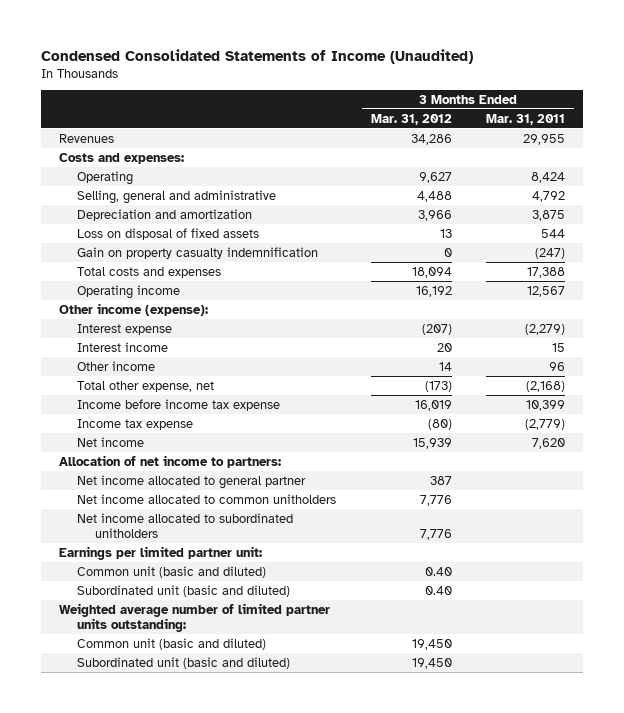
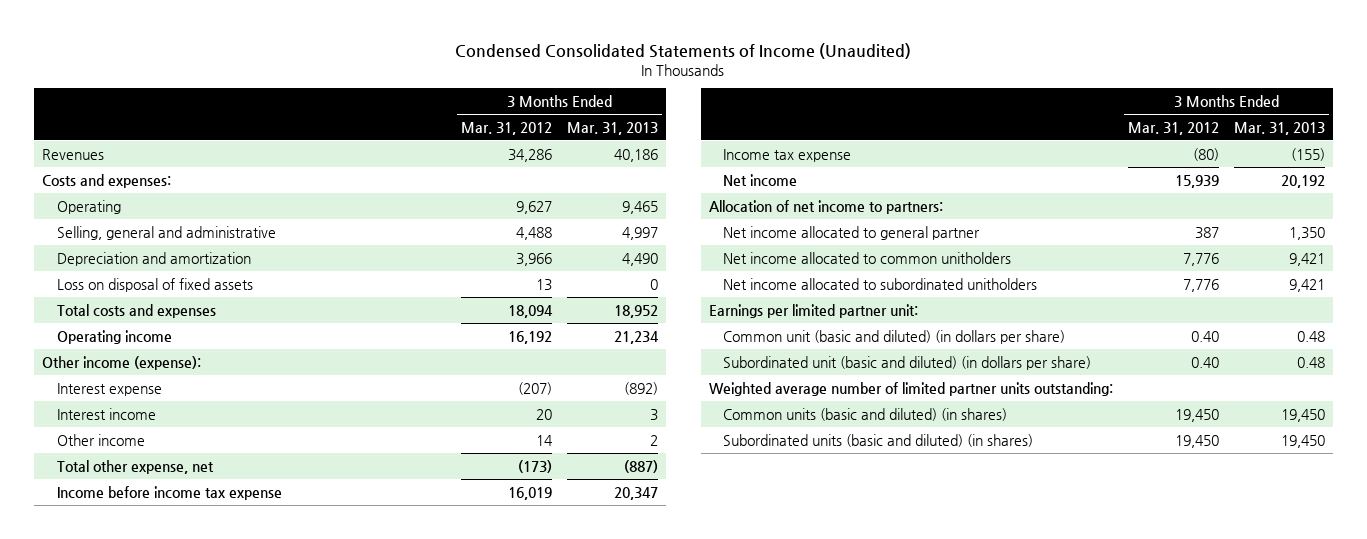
[486,113,566,125] Mar. 31, 2011 -> none
none -> [567,121,659,135] Mar. 31, 2013
[77,246,319,259] Gain on property casualty indemnification -> none
[77,565,267,578] Common unit (basic and diluted) -> [723,329,1066,344] Common unit (basic and diluted) (in dollars per share)
[77,584,291,597] Subordinated unit (basic and diluted) -> [723,355,1092,370] Subordinated unit (basic and diluted) (in dollars per share)
[77,637,267,650] Common unit (basic and diluted) -> [723,407,1008,421] Common units (basic and diluted) (in shares)
[77,656,291,669] Subordinated unit (basic and diluted) -> [723,433,1034,447] Subordinated units (basic and diluted) (in shares)

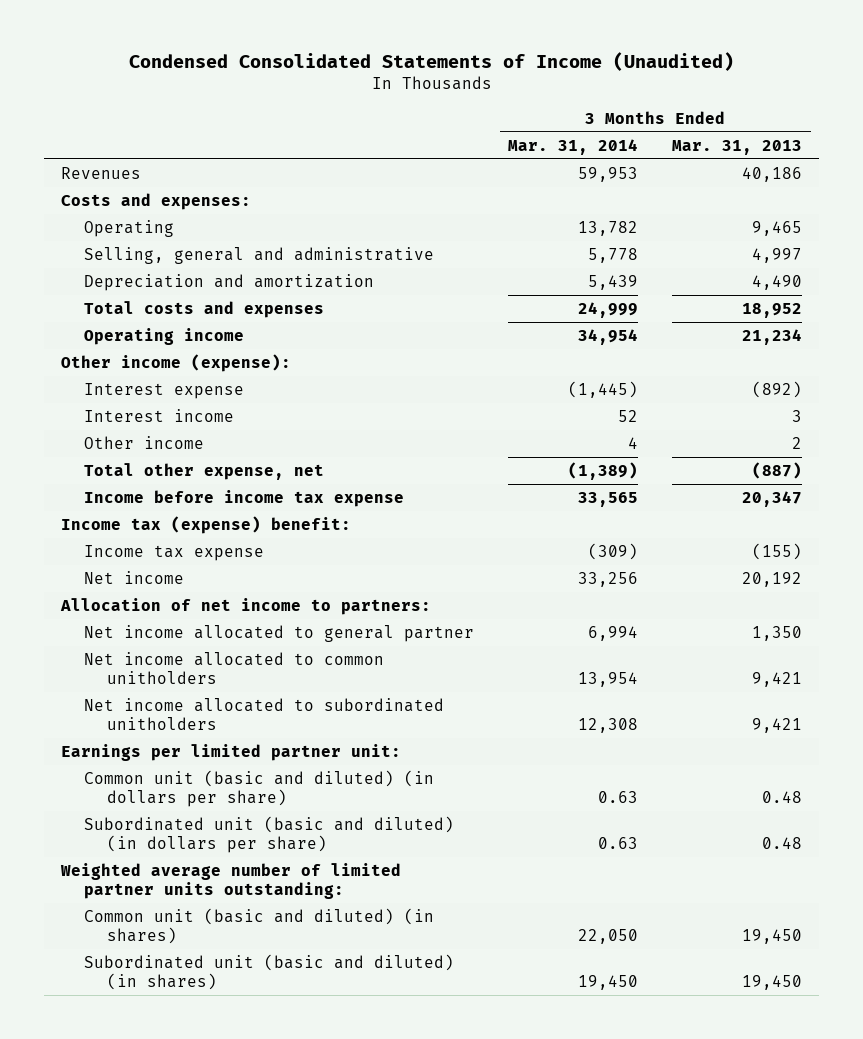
[461,121,553,135] Mar. 31, 2012 -> none
none -> [508,138,639,155] Mar. 31, 2014
[56,277,253,292] Loss on disposal of fixed assets -> none
none -> [61,515,352,534] Income tax (expense) benefit:
[723,407,1008,421] Common units (basic and diluted) (in shares) -> [84,907,435,945] Common unit (basic and diluted) (in shares)
[723,433,1034,447] Subordinated units (basic and diluted) (in shares) -> [84,953,455,991] Subordinated unit (basic and diluted) (in shares)

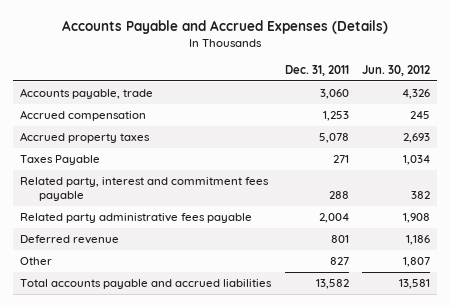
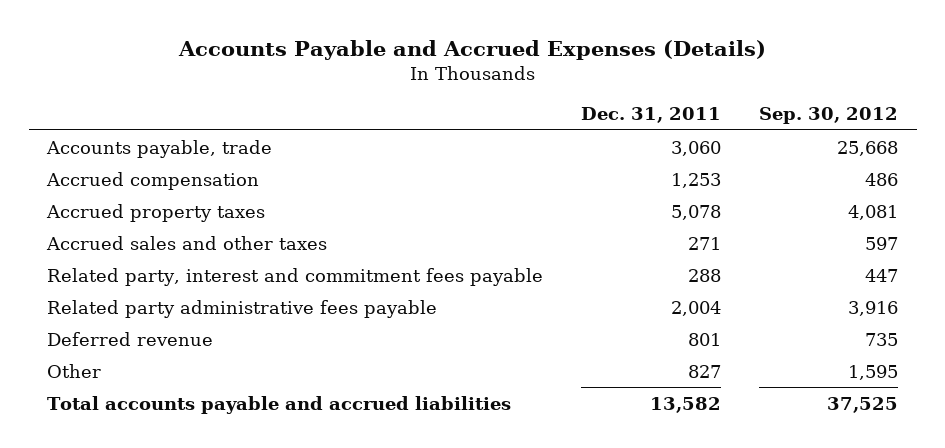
[362,64,431,76] Jun. 30, 2012 -> none
none -> [758,107,898,125] Sep. 30, 2012
[20,155,101,166] Taxes Payable -> [46,235,328,250] Accrued sales and other taxes

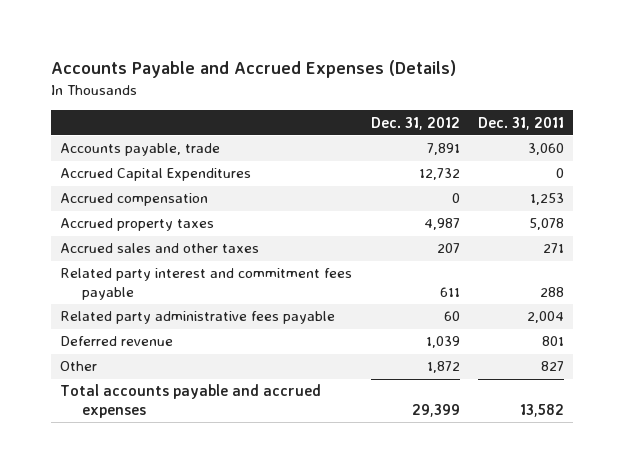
[758,107,898,125] Sep. 30, 2012 -> none
none -> [370,116,460,130] Dec. 31, 2012
none -> [60,168,252,182] Accrued Capital Expenditures
[47,267,544,286] Related party, interest and commitment fees payable -> [60,268,353,300] Related party interest and commitment fees payable
[47,395,512,414] Total accounts payable and accrued liabilities -> [60,384,322,418] Total accounts payable and accrued expenses

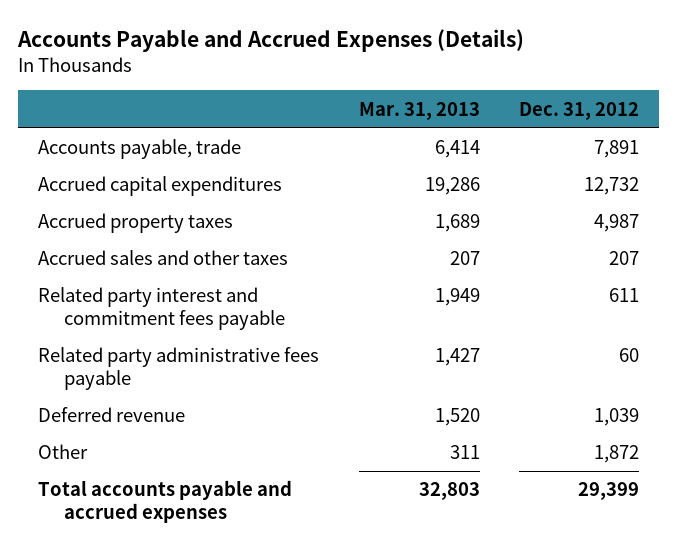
[478,116,565,130] Dec. 31, 2011 -> none
none -> [358,101,480,120] Mar. 31, 2013
[60,193,209,207] Accrued compensation -> none
[60,168,252,182] Accrued Capital Expenditures -> [38,176,283,197] Accrued capital expenditures

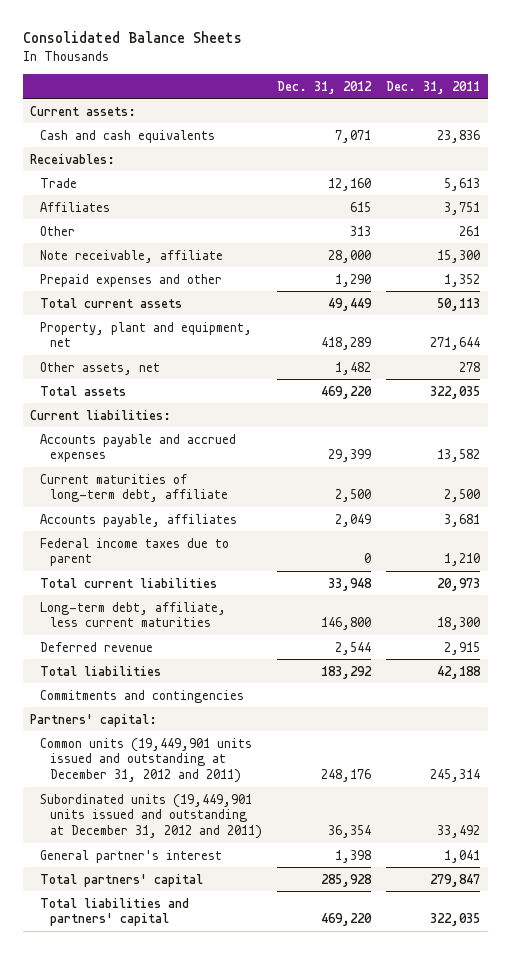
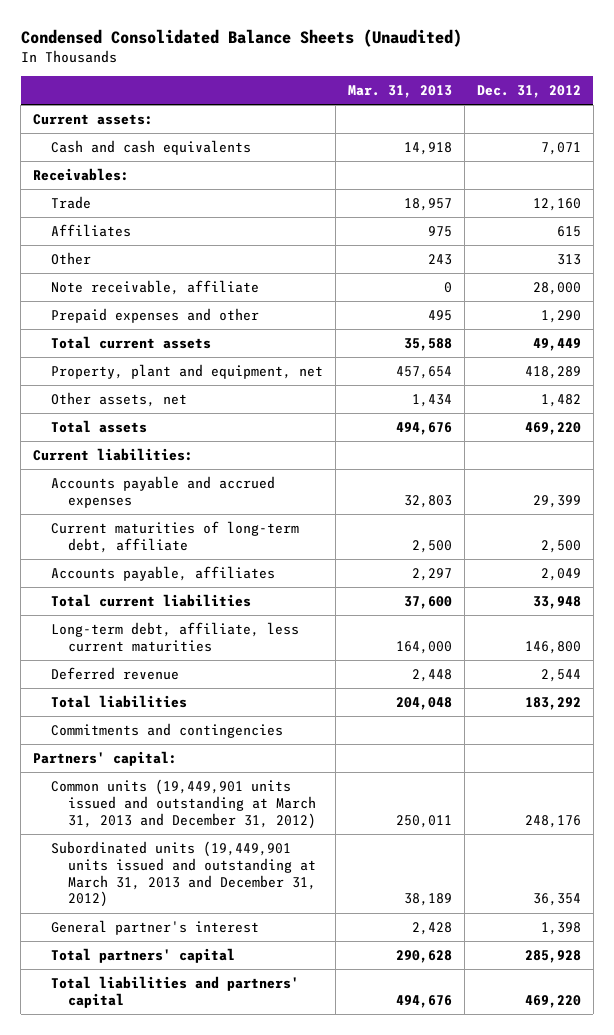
[22,31,242,44] Consolidated Balance Sheets -> [20,28,462,47] Condensed Consolidated Balance Sheets (Unaudited)
[386,80,481,94] Dec. 31, 2011 -> none
none -> [347,85,452,99] Mar. 31, 2013
[40,537,230,567] Federal income taxes due to parent -> none
[40,737,253,784] Common units (19,449,901 units issued and outstanding at December 31, 2012 and 2011) -> [50,778,317,829] Common units (19,449,901 units issued and outstanding at March 31, 2013 and December 31, 2012)
[40,793,262,840] Subordinated units (19,449,901 units issued and outstanding at December 31, 2012 and 2011) -> [50,840,317,908] Subordinated units (19,449,901 units issued and outstanding at March 31, 2013 and December 31, 2012)

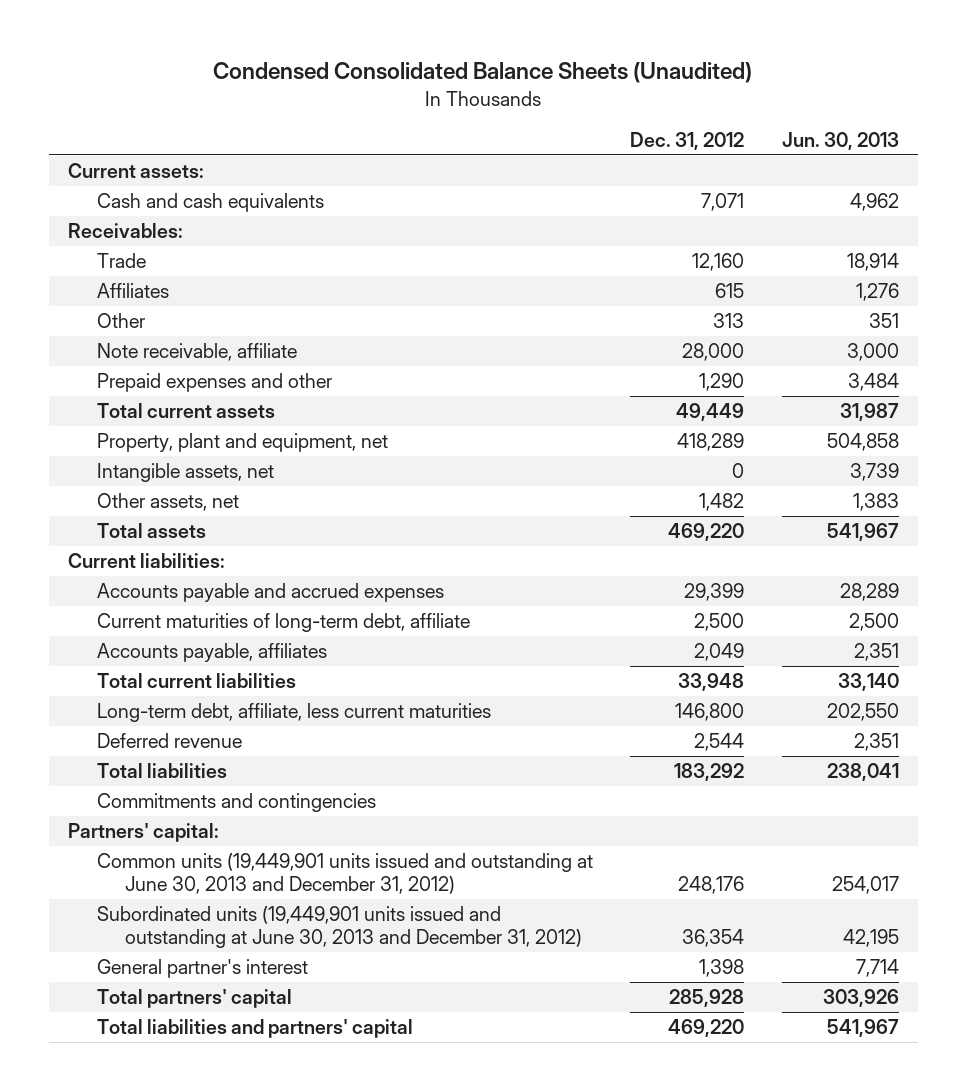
[347,85,452,99] Mar. 31, 2013 -> none
none -> [781,132,899,151] Jun. 30, 2013
none -> [96,462,274,482] Intangible assets, net
[50,778,317,829] Common units (19,449,901 units issued and outstanding at March 31, 2013 and December 31, 2012) -> [96,852,593,895] Common units (19,449,901 units issued and outstanding at June 30, 2013 and December 31, 2012)
[50,840,317,908] Subordinated units (19,449,901 units issued and outstanding at March 31, 2013 and December 31, 2012) -> [96,905,583,949] Subordinated units (19,449,901 units issued and outstanding at June 30, 2013 and December 31, 2012)

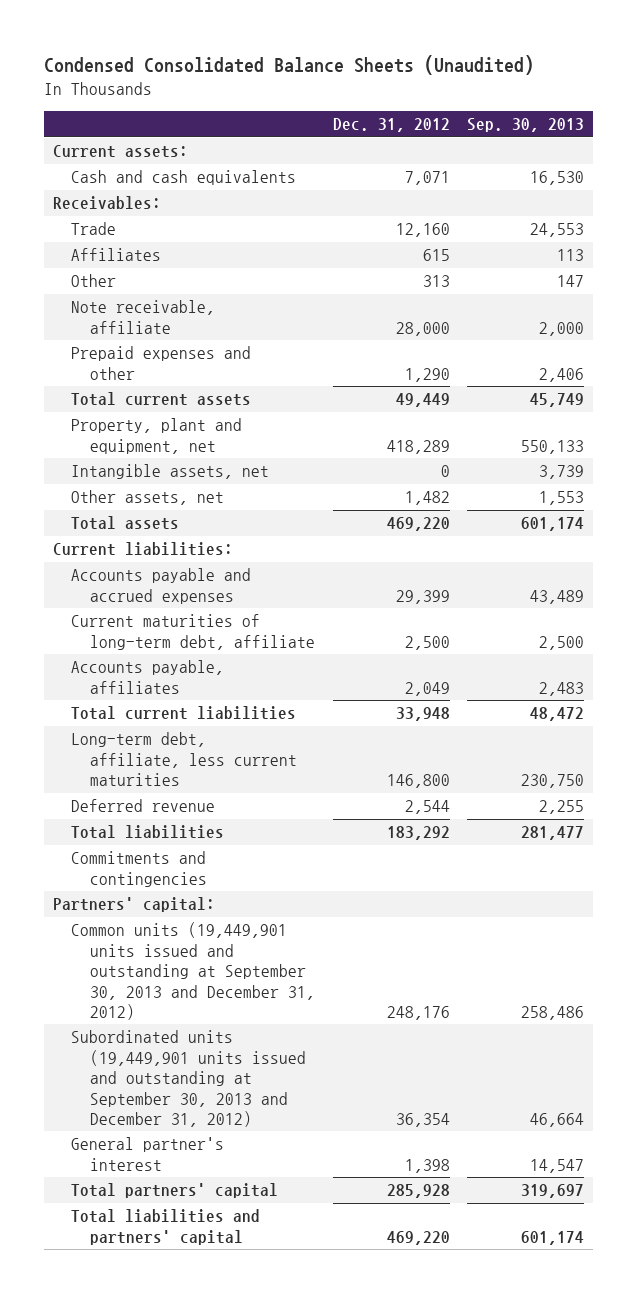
[781,132,899,151] Jun. 30, 2013 -> none
none -> [467,118,585,133] Sep. 30, 2013
[96,852,593,895] Common units (19,449,901 units issued and outstanding at June 30, 2013 and December 31, 2012) -> [71,922,315,1020] Common units (19,449,901 units issued and outstanding at September 30, 2013 and December 31, 2012)
[96,905,583,949] Subordinated units (19,449,901 units issued and outstanding at June 30, 2013 and December 31, 2012) -> [71,1030,306,1127] Subordinated units (19,449,901 units issued and outstanding at September 30, 2013 and December 31, 2012)

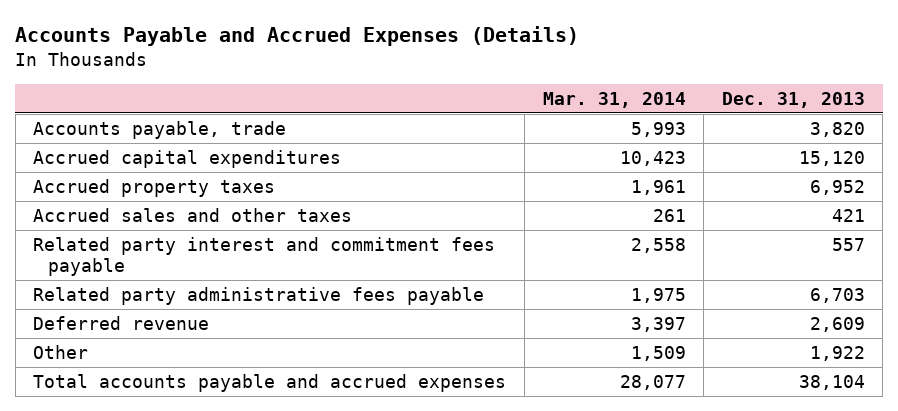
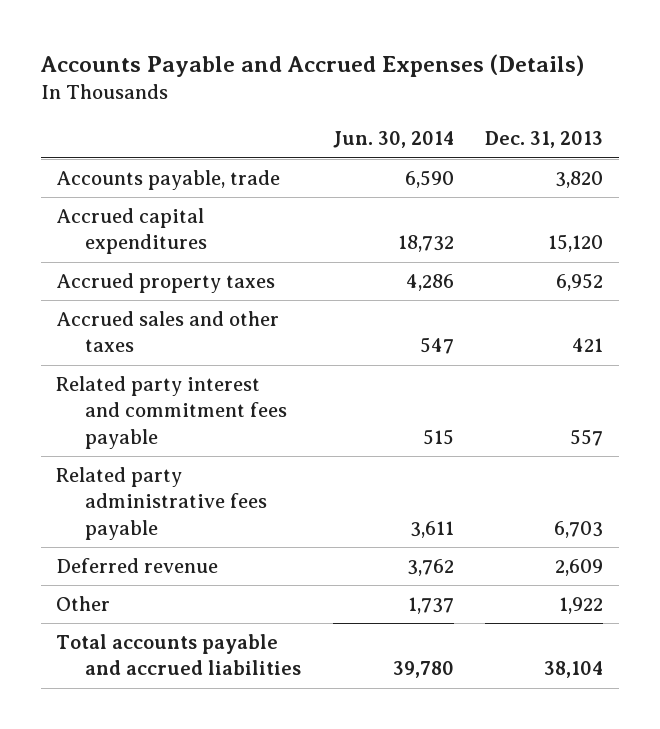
[542,91,686,108] Mar. 31, 2014 -> none
none -> [332,131,454,149] Jun. 30, 2014
[33,373,507,392] Total accounts payable and accrued expenses -> [56,634,302,676] Total accounts payable and accrued liabilities

